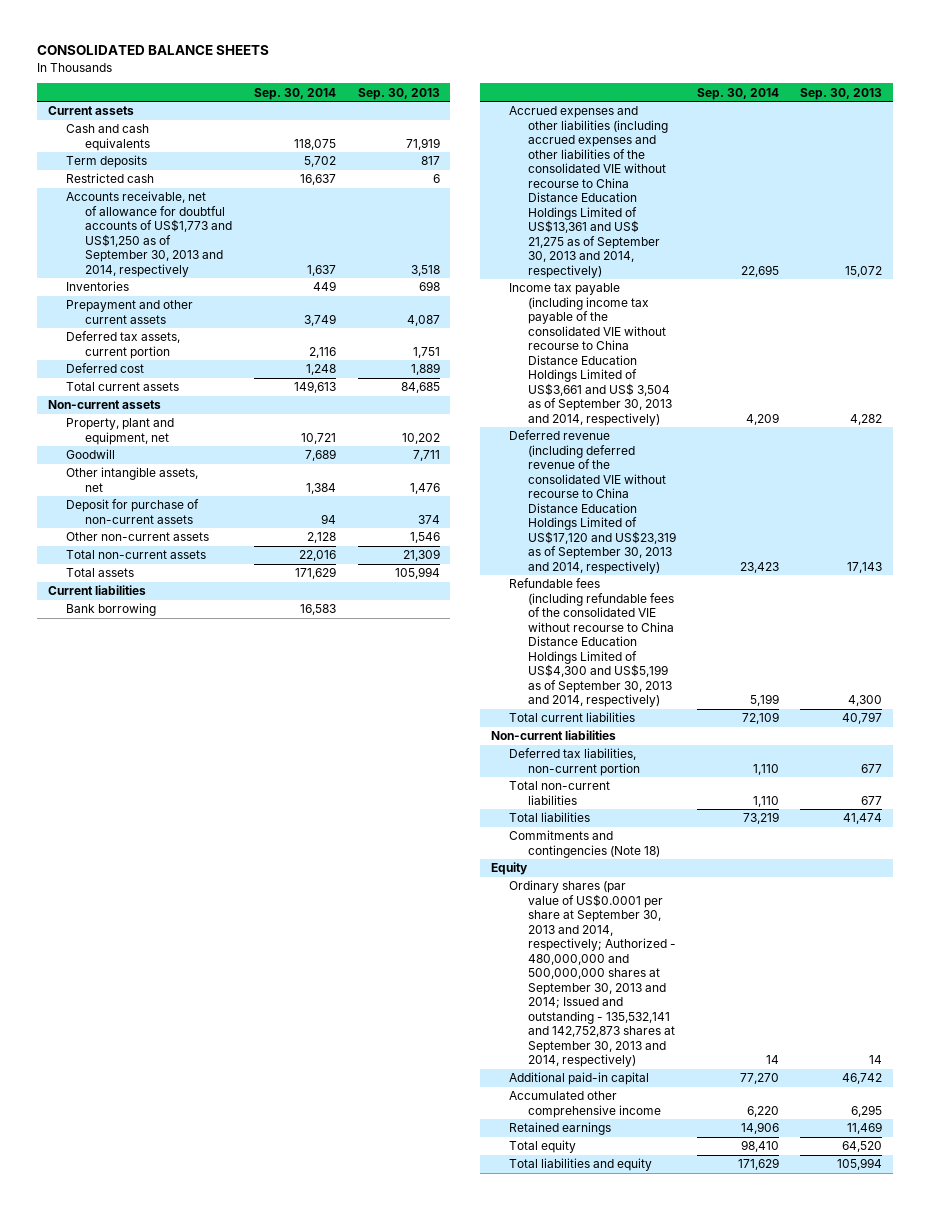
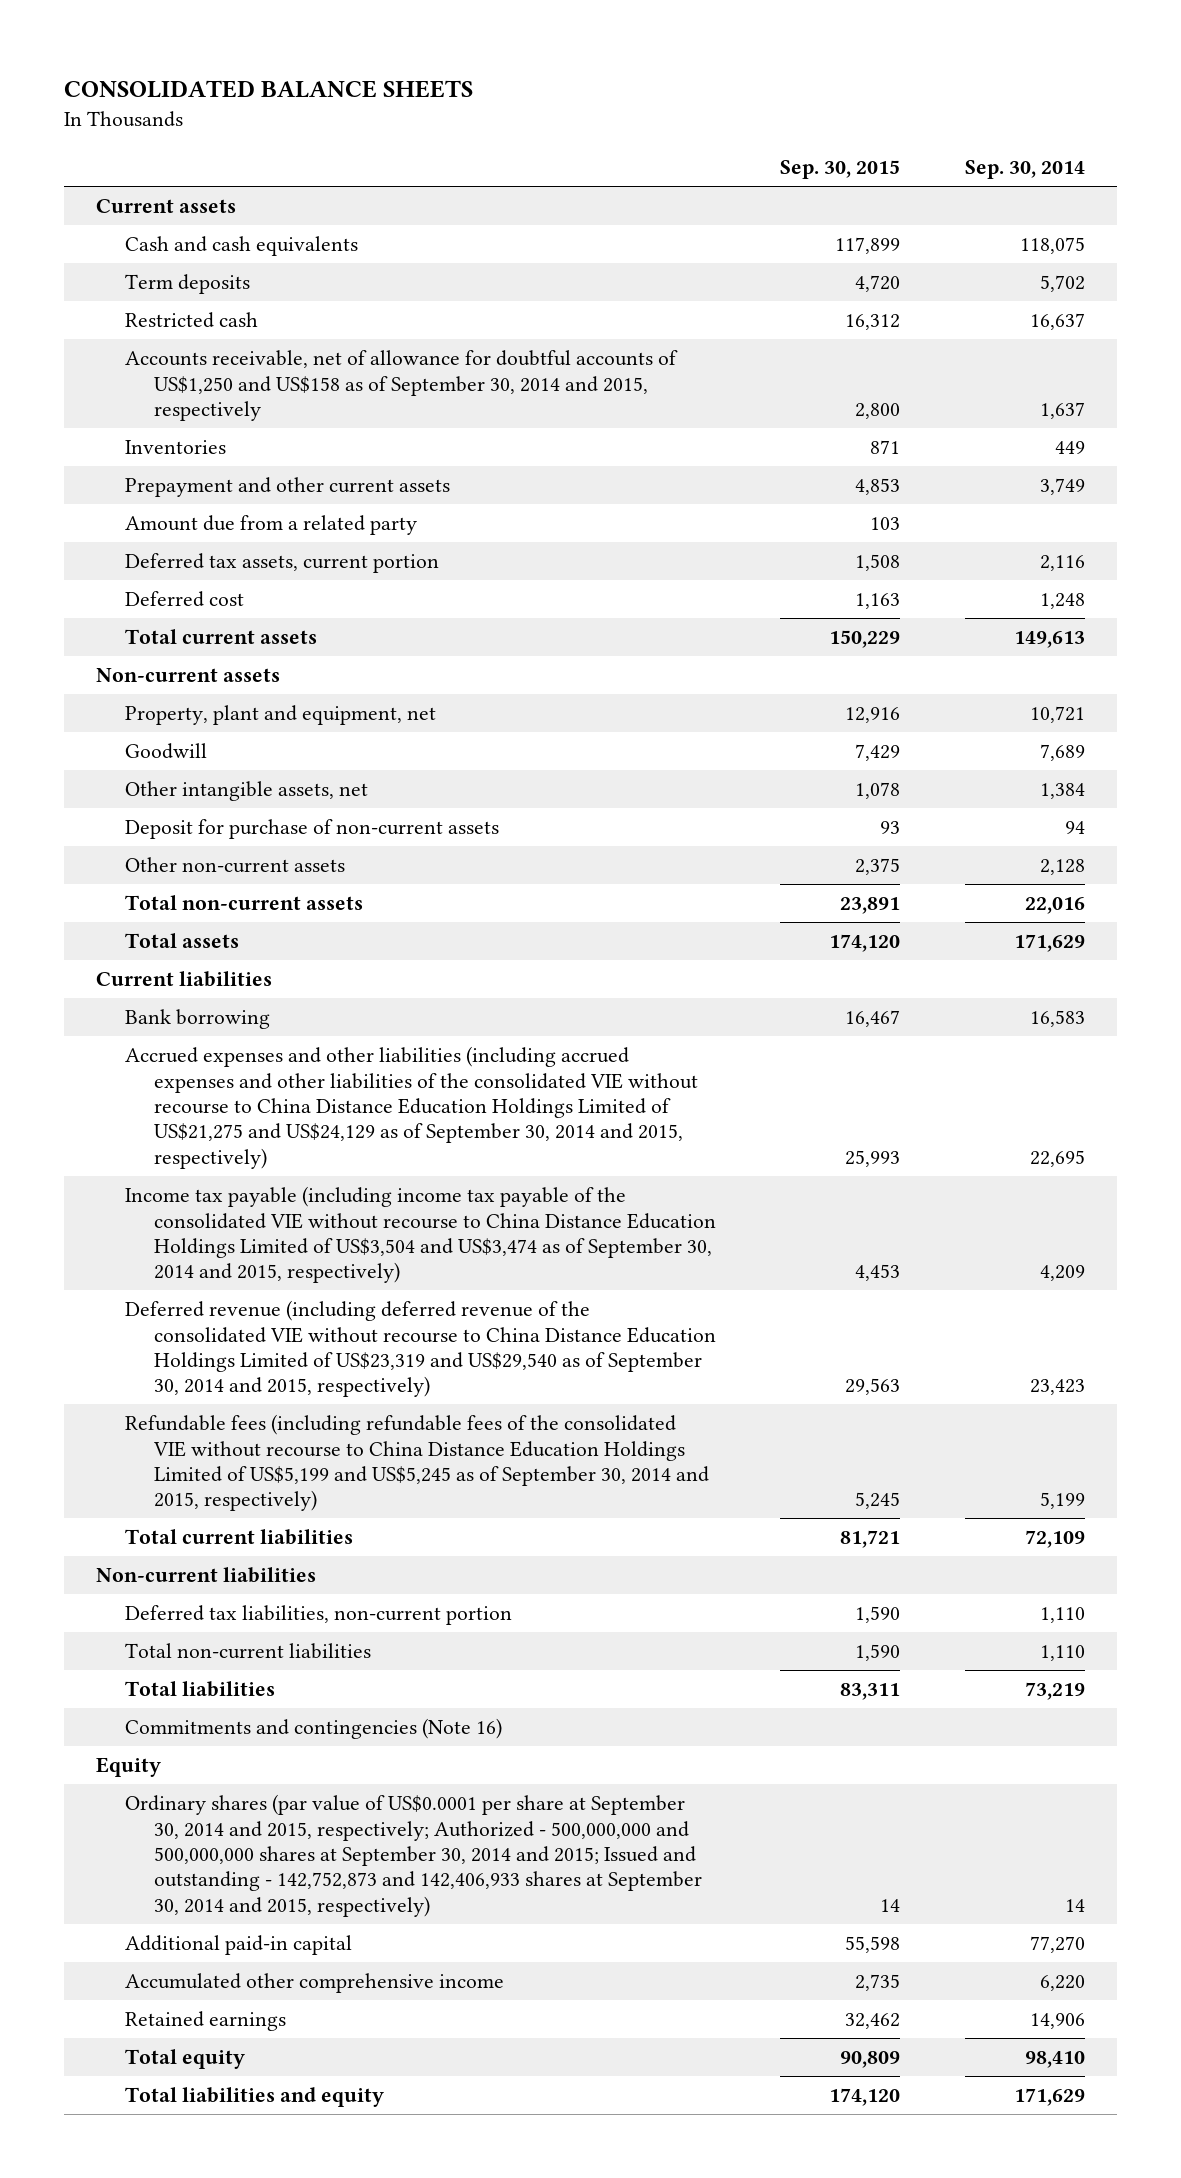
[357,87,440,100] Sep. 30, 2013 -> none
none -> [780,160,901,180] Sep. 30, 2015
[66,191,233,277] Accounts receivable, net of allowance for doubtful accounts of US$1,773 and US$1,250 as of September 30, 2013 and 2014, respectively -> [125,350,679,421] Accounts receivable, net of allowance for doubtful accounts of US$1,250 and US$158 as of September 30, 2014 and 2015, respectively
none -> [125,515,418,536] Amount due from a related party
[509,106,669,278] Accrued expenses and other liabilities (including accrued expenses and other liabilities of the consolidated VIE without recourse to China Distance Education Holdings Limited of US$13,361 and US$ 21,275 as of September 30, 2013 and 2014, respectively) -> [125,1046,699,1169] Accrued expenses and other liabilities (including accrued expenses and other liabilities of the consolidated VIE without recourse to China Distance Education Holdings Limited of US$21,275 and US$24,129 as of September 30, 2014 and 2015, respectively)
[509,283,673,426] Income tax payable (including income tax payable of the consolidated VIE without recourse to China Distance Education Holdings Limited of US$3,661 and US$ 3,504 as of September 30, 2013 and 2014, respectively) -> [125,1186,717,1284] Income tax payable (including income tax payable of the consolidated VIE without recourse to China Distance Education Holdings Limited of US$3,504 and US$3,474 as of September 30, 2014 and 2015, respectively)
[509,430,677,574] Deferred revenue (including deferred revenue of the consolidated VIE without recourse to China Distance Education Holdings Limited of US$17,120 and US$23,319 as of September 30, 2013 and 2014, respectively) -> [125,1300,717,1398] Deferred revenue (including deferred revenue of the consolidated VIE without recourse to China Distance Education Holdings Limited of US$23,319 and US$29,540 as of September 30, 2014 and 2015, respectively)
[509,578,675,708] Refundable fees (including refundable fees of the consolidated VIE without recourse to China Distance Education Holdings Limited of US$4,300 and US$5,199 as of September 30, 2013 and 2014, respectively) -> [125,1414,710,1512] Refundable fees (including refundable fees of the consolidated VIE without recourse to China Distance Education Holdings Limited of US$5,199 and US$5,245 as of September 30, 2014 and 2015, respectively)
[509,830,661,858] Commitments and contingencies (Note 18) -> [125,1718,503,1740] Commitments and contingencies (Note 16)
[509,880,677,1068] Ordinary shares (par value of US$0.0001 per share at September 30, 2013 and 2014, respectively; Authorized - 480,000,000 and 500,000,000 shares at September 30, 2013 and 2014; Issued and outstanding - 135,532,141 and 142,752,873 shares at September 30, 2013 and 2014, respectively) -> [125,1794,703,1917] Ordinary shares (par value of US$0.0001 per share at September 30, 2014 and 2015, respectively; Authorized - 500,000,000 and 500,000,000 shares at September 30, 2014 and 2015; Issued and outstanding - 142,752,873 and 142,406,933 shares at September 30, 2014 and 2015, respectively)

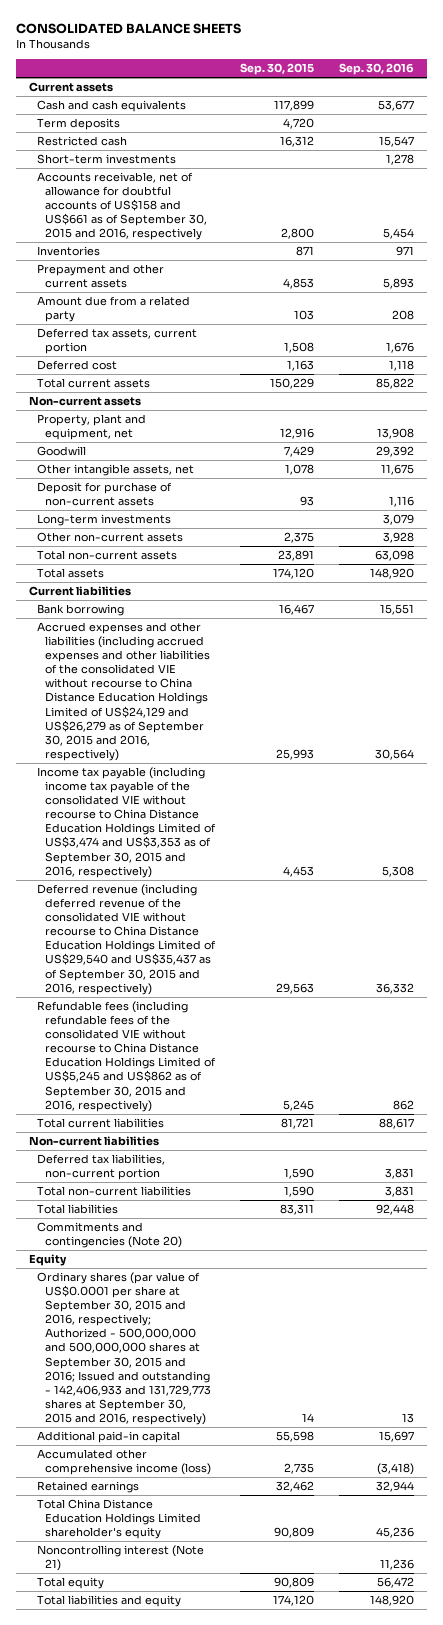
[964,160,1085,180] Sep. 30, 2014 -> none
none -> [339,63,415,76] Sep. 30, 2016
none -> [36,154,176,165] Short-term investments
[125,350,679,421] Accounts receivable, net of allowance for doubtful accounts of US$1,250 and US$158 as of September 30, 2014 and 2015, respectively -> [36,172,207,241] Accounts receivable, net of allowance for doubtful accounts of US$158 and US$661 as of September 30, 2015 and 2016, respectively
none -> [36,514,171,527] Long-term investments
[125,1046,699,1169] Accrued expenses and other liabilities (including accrued expenses and other liabilities of the consolidated VIE without recourse to China Distance Education Holdings Limited of US$21,275 and US$24,129 as of September 30, 2014 and 2015, respectively) -> [36,622,210,761] Accrued expenses and other liabilities (including accrued expenses and other liabilities of the consolidated VIE without recourse to China Distance Education Holdings Limited of US$24,129 and US$26,279 as of September 30, 2015 and 2016, respectively)
[125,1186,717,1284] Income tax payable (including income tax payable of the consolidated VIE without recourse to China Distance Education Holdings Limited of US$3,504 and US$3,474 as of September 30, 2014 and 2015, respectively) -> [36,767,216,878] Income tax payable (including income tax payable of the consolidated VIE without recourse to China Distance Education Holdings Limited of US$3,474 and US$3,353 as of September 30, 2015 and 2016, respectively)
[125,1300,717,1398] Deferred revenue (including deferred revenue of the consolidated VIE without recourse to China Distance Education Holdings Limited of US$23,319 and US$29,540 as of September 30, 2014 and 2015, respectively) -> [36,884,216,995] Deferred revenue (including deferred revenue of the consolidated VIE without recourse to China Distance Education Holdings Limited of US$29,540 and US$35,437 as of September 30, 2015 and 2016, respectively)
[125,1414,710,1512] Refundable fees (including refundable fees of the consolidated VIE without recourse to China Distance Education Holdings Limited of US$5,199 and US$5,245 as of September 30, 2014 and 2015, respectively) -> [36,1001,216,1112] Refundable fees (including refundable fees of the consolidated VIE without recourse to China Distance Education Holdings Limited of US$5,245 and US$862 as of September 30, 2015 and 2016, respectively)
[125,1718,503,1740] Commitments and contingencies (Note 16) -> [36,1222,182,1249] Commitments and contingencies (Note 20)
[125,1794,703,1917] Ordinary shares (par value of US$0.0001 per share at September 30, 2014 and 2015, respectively; Authorized - 500,000,000 and 500,000,000 shares at September 30, 2014 and 2015; Issued and outstanding - 142,752,873 and 142,406,933 shares at September 30, 2014 and 2015, respectively) -> [36,1272,211,1425] Ordinary shares (par value of US$0.0001 per share at September 30, 2015 and 2016, respectively; Authorized - 500,000,000 and 500,000,000 shares at September 30, 2015 and 2016; Issued and outstanding - 142,406,933 and 131,729,773 shares at September 30, 2015 and 2016, respectively)
[125,1973,505,1994] Accumulated other comprehensive income -> [36,1449,211,1476] Accumulated other comprehensive income (loss)
none -> [36,1499,201,1540] Total China Distance Education Holdings Limited shareholder's equity
none -> [36,1545,204,1572] Noncontrolling interest (Note 21)

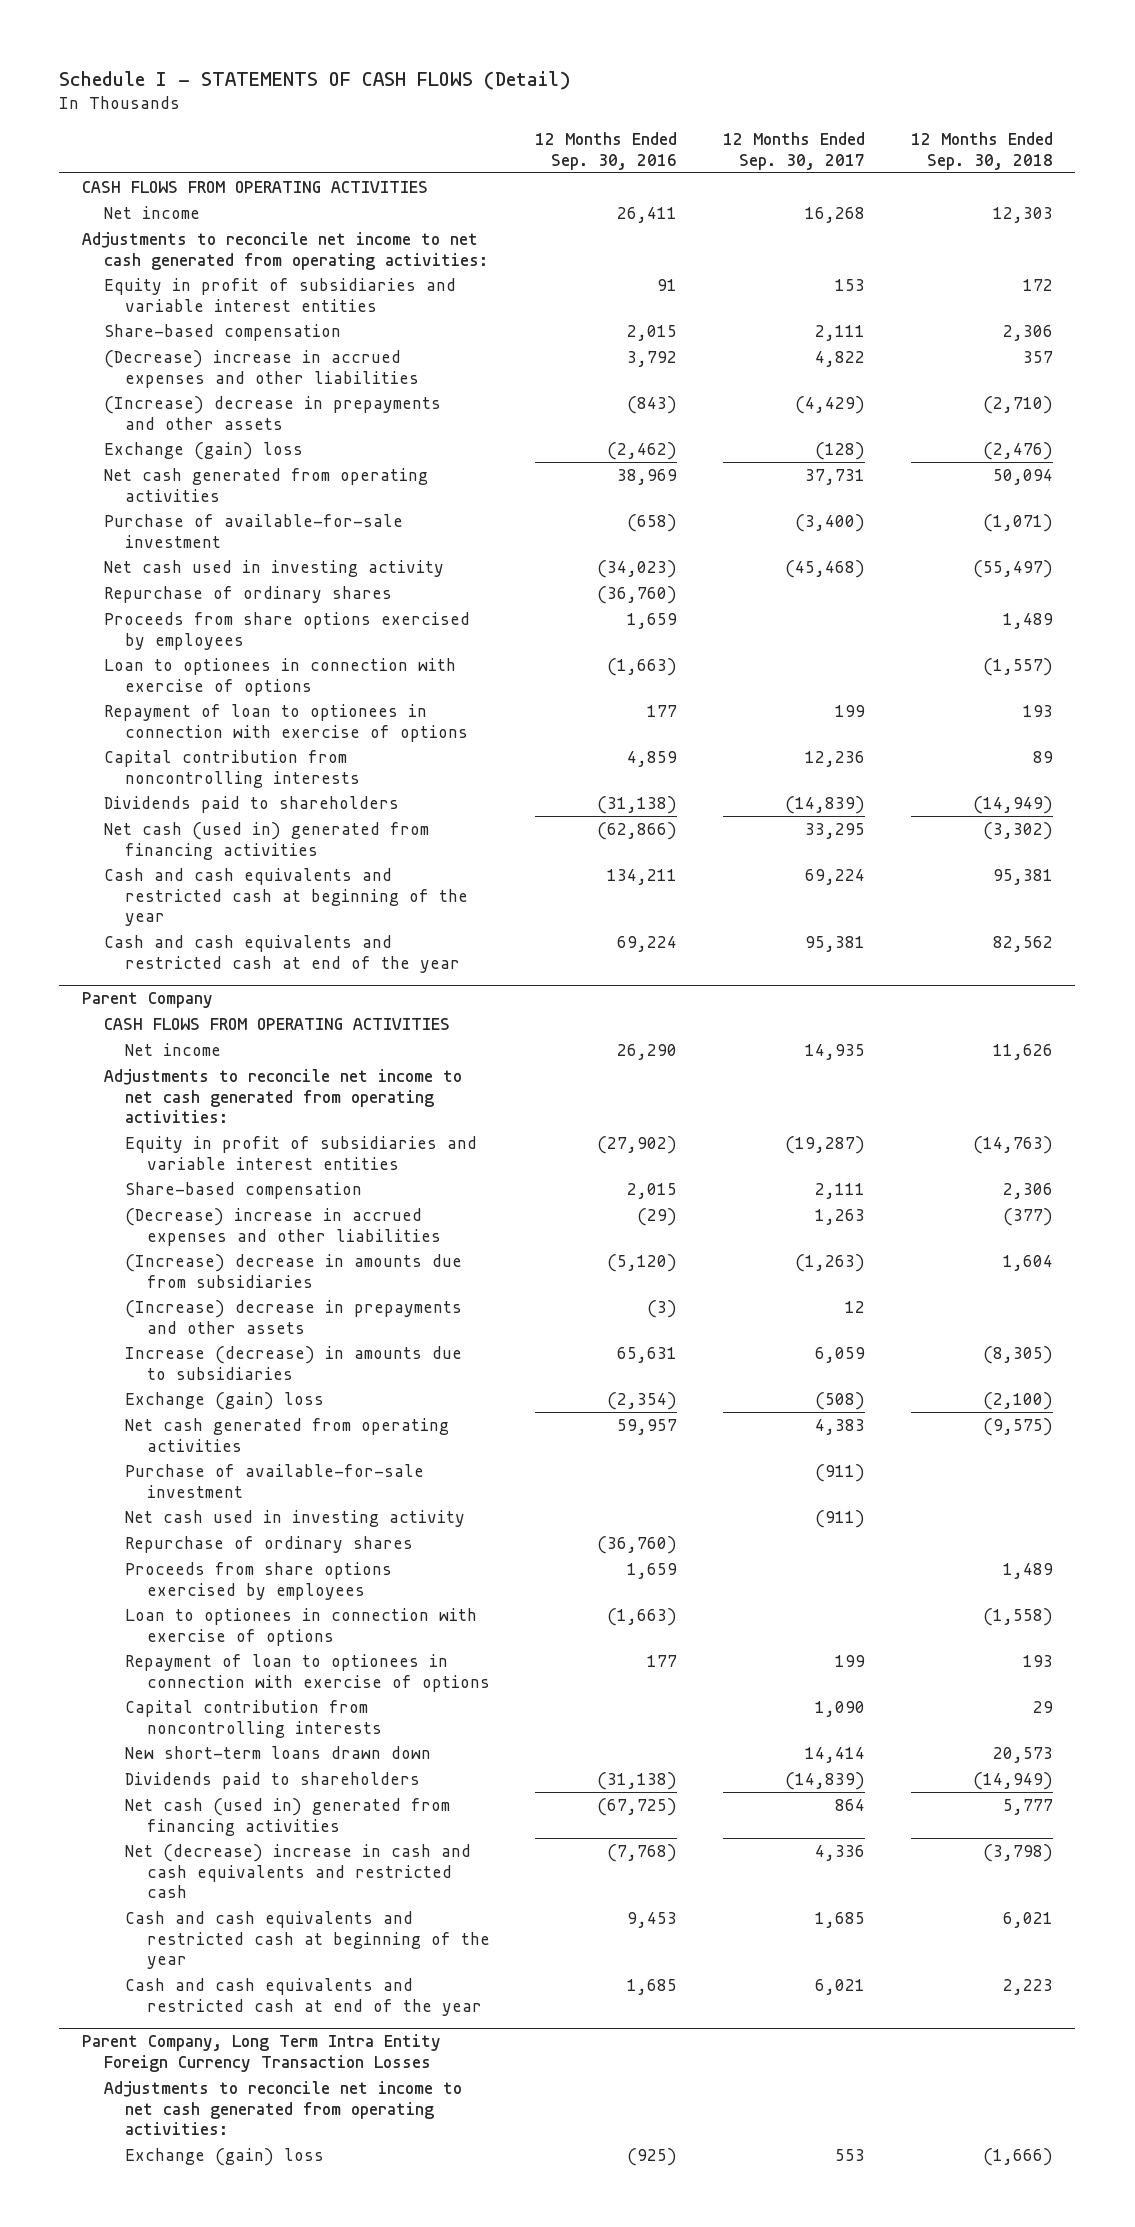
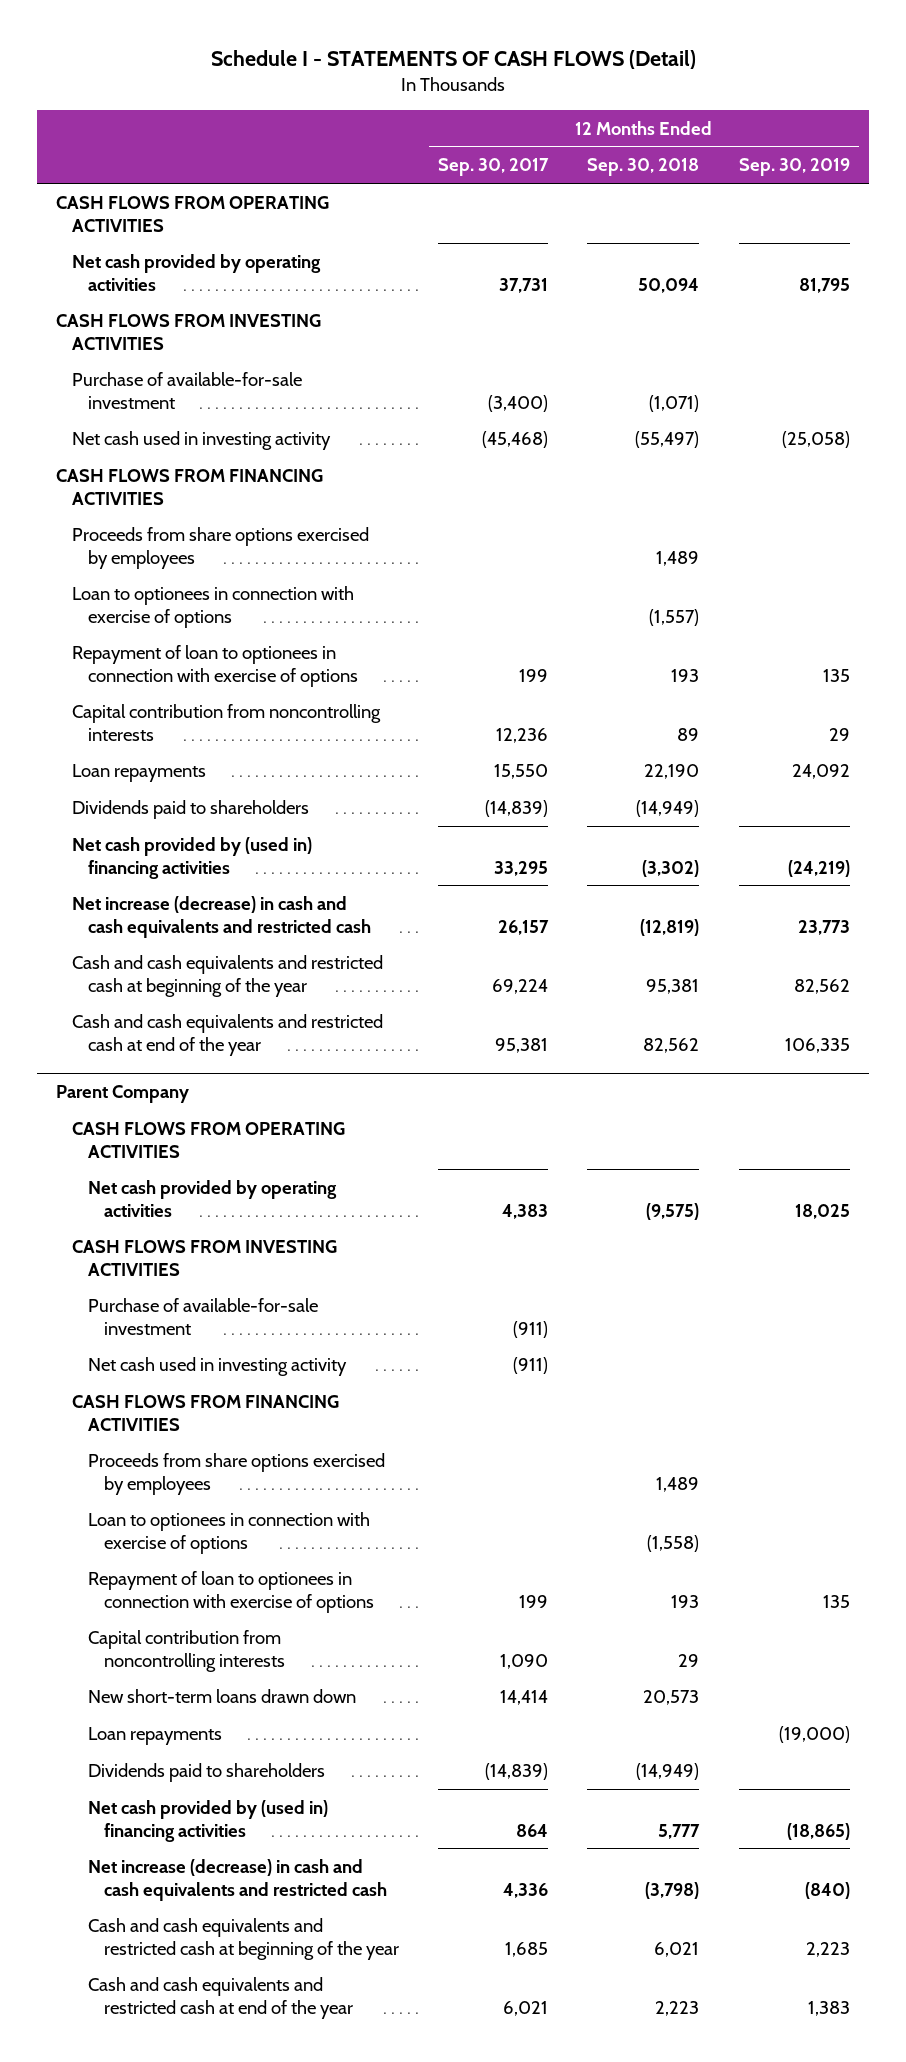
[535,132,678,170] 12 Months Ended Sep. 30, 2016 -> none
none -> [738,158,850,177] Sep. 30, 2019
[103,205,200,219] Net income -> none
[81,231,488,270] Adjustments to reconcile net income to net cash generated from operating activities: -> none
[103,277,456,312] Equity in profit of subsidiaries and variable interest entities -> none
[103,323,341,341] Share-based compensation -> none
[103,349,420,388] (Decrease) increase in accrued expenses and other liabilities -> none
[103,395,441,430] (Increase) decrease in prepayments and other assets -> none
[103,441,303,460] Exchange (gain) loss -> none
[103,467,428,502] Net cash generated from operating activities -> [72,253,322,291] Net cash provided by operating activities
none -> [56,313,322,350] CASH FLOWS FROM INVESTING ACTIVITIES
[103,585,392,603] Repurchase of ordinary shares -> none
none -> [56,468,324,505] CASH FLOWS FROM FINANCING ACTIVITIES
none -> [72,763,207,782] Loan repayments
[103,821,429,860] Net cash (used in) generated from financing activities -> [72,836,313,879] Net cash provided by (used in) financing activities
none -> [72,895,372,938] Net increase (decrease) in cash and cash equivalents and restricted cash
[125,1042,222,1056] Net income -> none
[103,1068,462,1124] Adjustments to reconcile net income to net cash generated from operating activities: -> none
[125,1135,478,1170] Equity in profit of subsidiaries and variable interest entities -> none
[125,1181,363,1199] Share-based compensation -> none
[125,1207,441,1246] (Decrease) increase in accrued expenses and other liabilities -> none
[125,1253,463,1288] (Increase) decrease in amounts due from subsidiaries -> none
[125,1299,463,1334] (Increase) decrease in prepayments and other assets -> none
[125,1345,463,1380] Increase (decrease) in amounts due to subsidiaries -> none
[125,1391,325,1410] Exchange (gain) loss -> none
[125,1417,450,1452] Net cash generated from operating activities -> [88,1179,338,1217] Net cash provided by operating activities
none -> [72,1239,338,1276] CASH FLOWS FROM INVESTING ACTIVITIES
[125,1535,414,1553] Repurchase of ordinary shares -> none
none -> [72,1394,340,1431] CASH FLOWS FROM FINANCING ACTIVITIES
none -> [88,1726,223,1745] Loan repayments
[125,1797,451,1836] Net cash (used in) generated from financing activities -> [88,1799,329,1842] Net cash provided by (used in) financing activities
[125,1843,472,1899] Net (decrease) increase in cash and cash equivalents and restricted cash -> [88,1858,388,1901] Net increase (decrease) in cash and cash equivalents and restricted cash
[81,2034,441,2072] Parent Company, Long Term Intra Entity Foreign Currency Transaction Losses -> none
[103,2080,462,2136] Adjustments to reconcile net income to net cash generated from operating activities: -> none
[125,2147,325,2166] Exchange (gain) loss -> none

